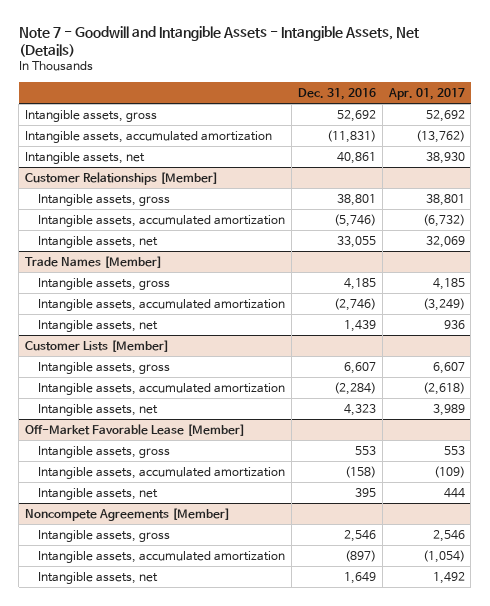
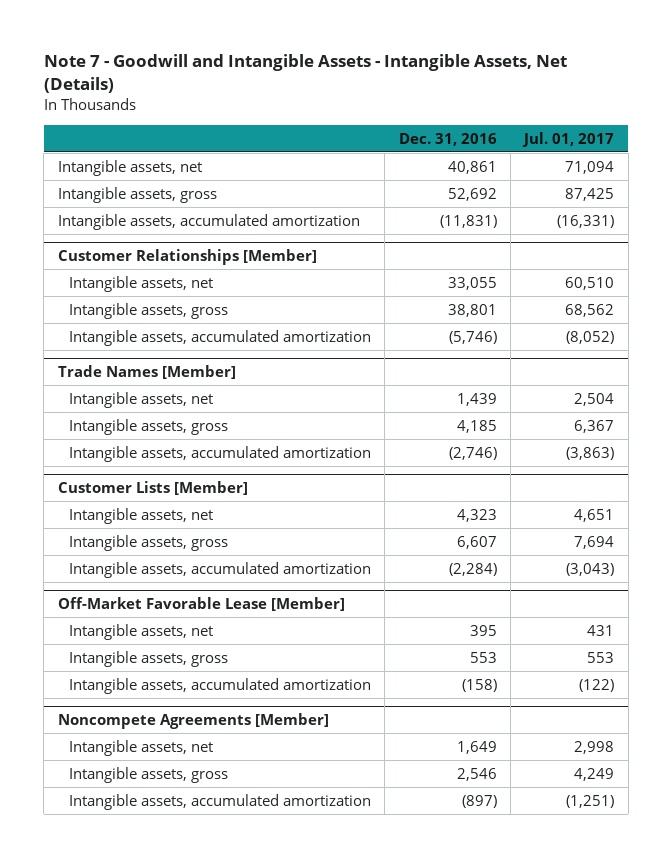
[387,87,465,100] Apr. 01, 2017 -> none
none -> [522,131,615,147] Jul. 01, 2017
[25,151,146,164] Intangible assets, net -> [57,159,202,176] Intangible assets, net
[38,235,159,248] Intangible assets, net -> [68,275,213,292] Intangible assets, net
[38,319,159,332] Intangible assets, net -> [68,391,213,408] Intangible assets, net
[38,403,159,416] Intangible assets, net -> [68,507,213,524] Intangible assets, net
[38,487,159,500] Intangible assets, net -> [68,623,213,640] Intangible assets, net
[38,571,159,584] Intangible assets, net -> [68,739,213,756] Intangible assets, net

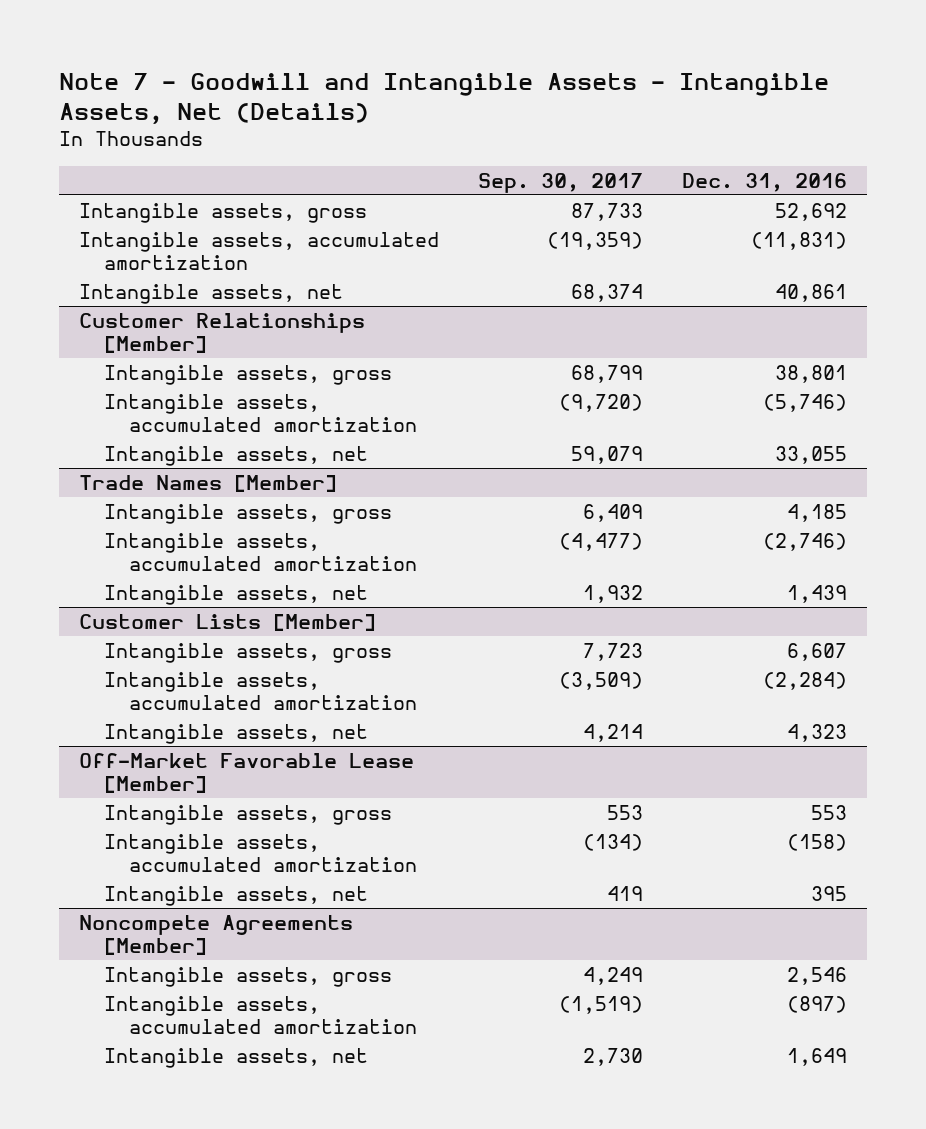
[522,131,615,147] Jul. 01, 2017 -> none
none -> [478,172,644,193] Sep. 30, 2017
[57,159,202,176] Intangible assets, net -> [78,283,343,304] Intangible assets, net
[68,275,213,292] Intangible assets, net -> [104,445,369,466] Intangible assets, net
[68,391,213,408] Intangible assets, net -> [104,584,369,605] Intangible assets, net
[68,507,213,524] Intangible assets, net -> [104,723,369,744] Intangible assets, net
[68,623,213,640] Intangible assets, net -> [104,885,369,906] Intangible assets, net
[68,739,213,756] Intangible assets, net -> [104,1047,369,1068] Intangible assets, net

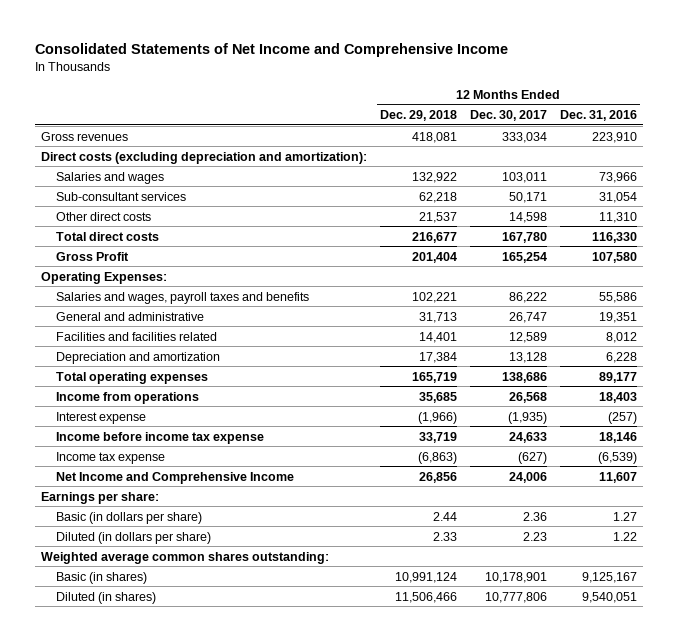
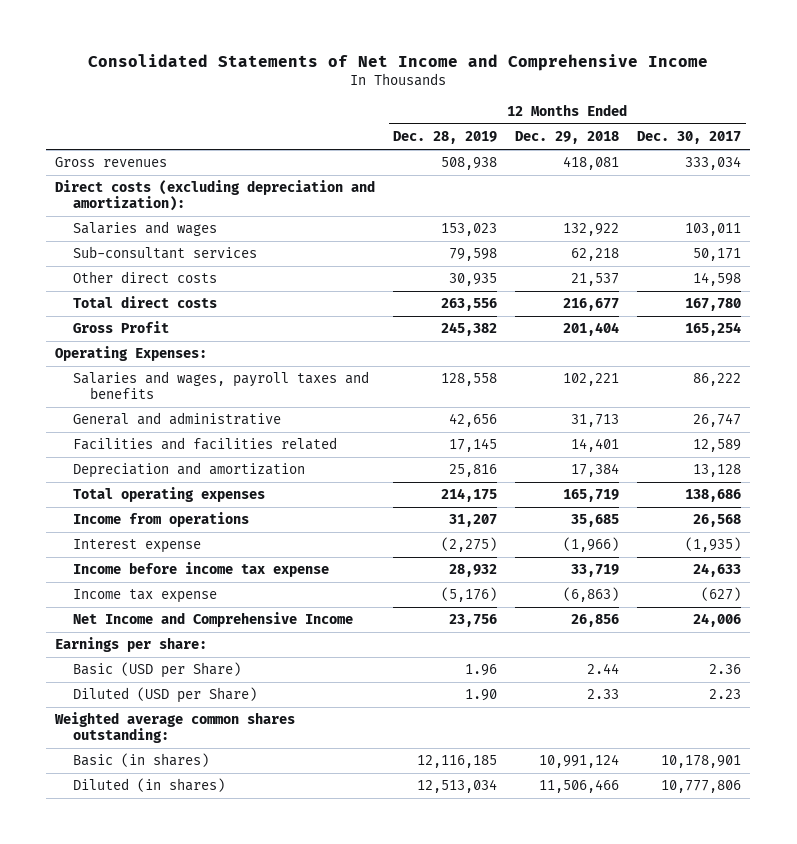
[559,110,637,122] Dec. 31, 2016 -> none
none -> [393,131,498,145] Dec. 28, 2019
[56,511,203,524] Basic (in dollars per share) -> [72,662,241,679] Basic (USD per Share)
[56,531,212,544] Diluted (in dollars per share) -> [72,687,257,704] Diluted (USD per Share)

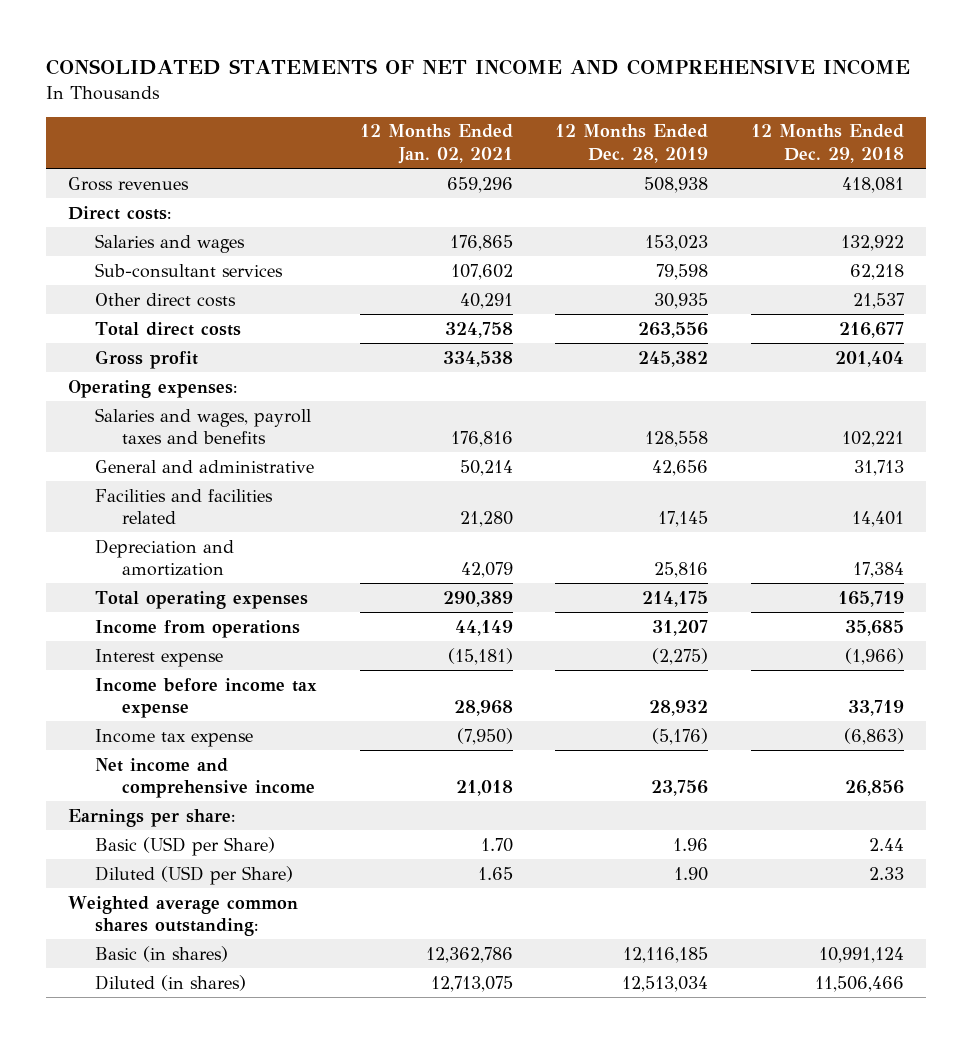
[88,54,709,72] Consolidated Statements of Net Income and Comprehensive Income -> [46,59,911,76] CONSOLIDATED STATEMENTS OF NET INCOME AND COMPREHENSIVE INCOME
[637,131,742,145] Dec. 30, 2017 -> none
none -> [359,124,513,164] 12 Months Ended Jan. 02, 2021
[55,180,376,212] Direct costs (excluding depreciation and amortization): -> [67,205,171,220] Direct costs:
[72,321,169,334] Gross Profit -> [94,349,198,369] Gross profit
[55,346,208,362] Operating Expenses: -> [67,379,237,398] Operating expenses:
[72,612,353,628] Net Income and Comprehensive Income -> [94,757,315,799] Net income and comprehensive income

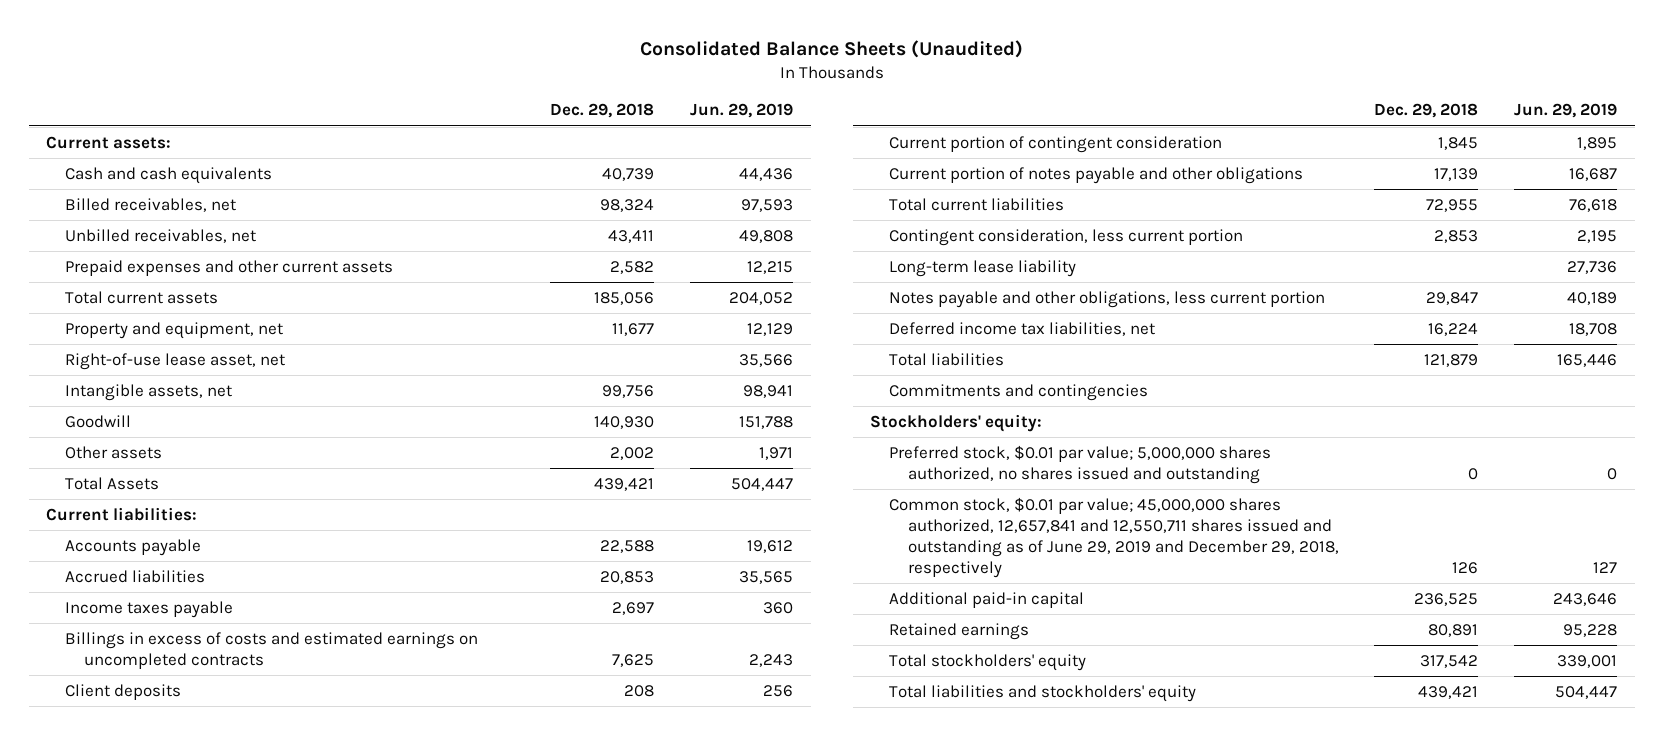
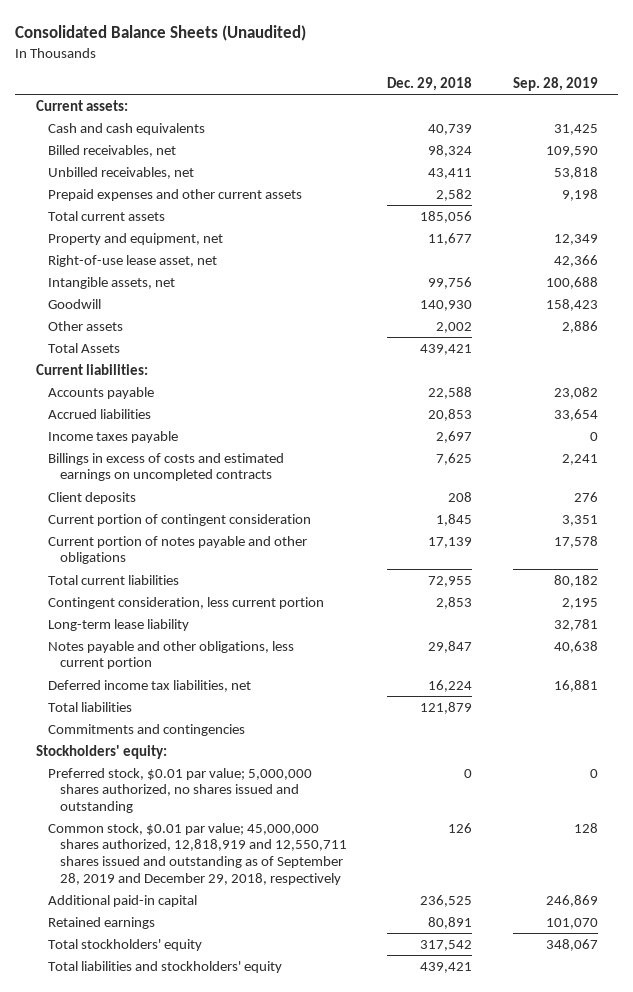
[689,103,793,119] Jun. 29, 2019 -> none
none -> [512,77,598,92] Sep. 28, 2019
[889,496,1339,578] Common stock, $0.01 par value; 45,000,000 shares authorized, 12,657,841 and 12,550,711 shares issued and outstanding as of June 29, 2019 and December 29, 2018, respectively -> [47,822,347,886] Common stock, $0.01 par value; 45,000,000 shares authorized, 12,818,919 and 12,550,711 shares issued and outstanding as of September 28, 2019 and December 29, 2018, respectively

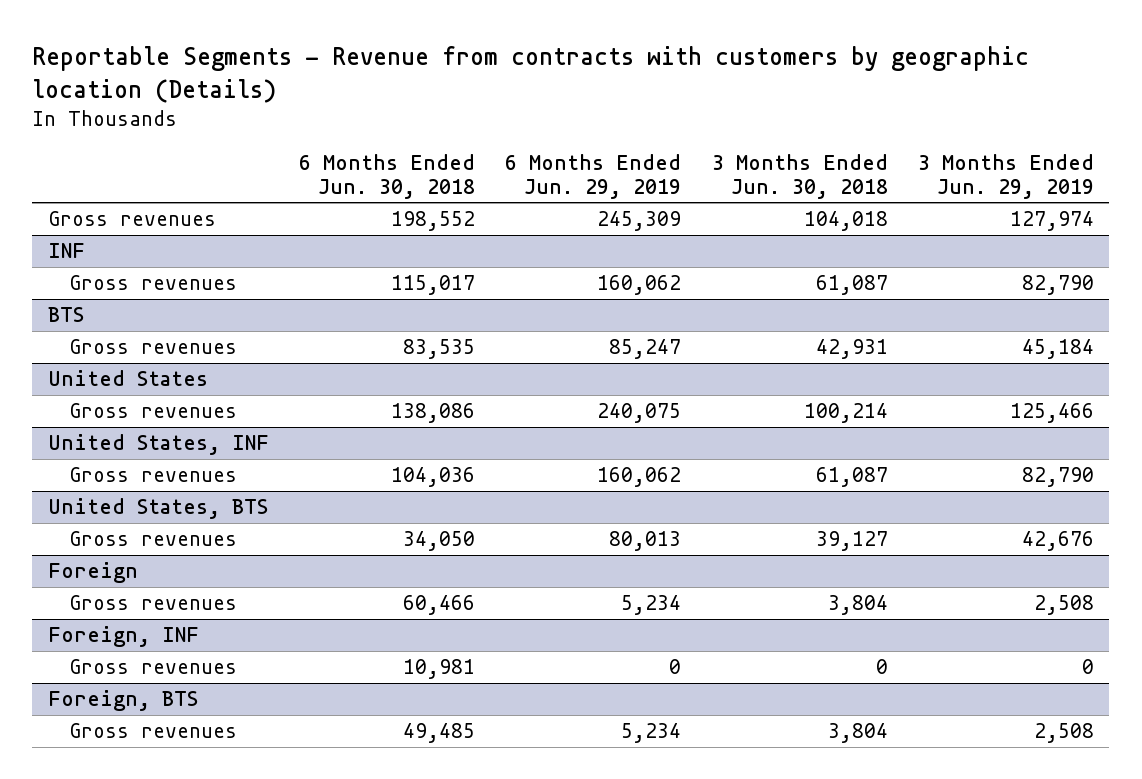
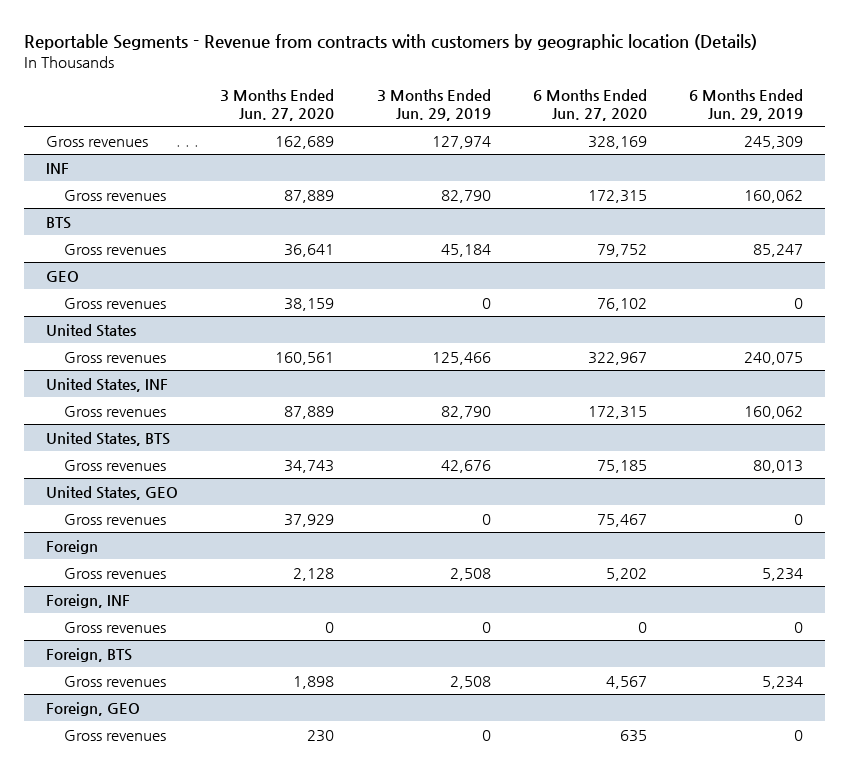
[298,153,475,199] 6 Months Ended Jun. 30, 2018 -> none
[711,153,888,199] 3 Months Ended Jun. 30, 2018 -> none
none -> [220,88,335,122] 3 Months Ended Jun. 27, 2020
none -> [532,88,647,122] 6 Months Ended Jun. 27, 2020
none -> [45,270,79,282] GEO
none -> [64,297,167,309] Gross revenues
none -> [45,485,178,500] United States, GEO
none -> [64,513,167,525] Gross revenues
none -> [45,701,140,716] Foreign, GEO
none -> [64,729,167,741] Gross revenues

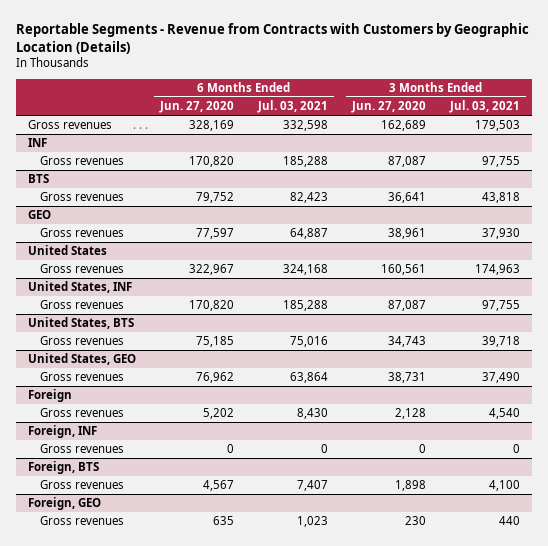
[24,33,758,50] Reportable Segments - Revenue from contracts with customers by geographic location (Details) -> [16,22,530,54] Reportable Segments - Revenue from Contracts with Customers by Geographic Location (Details)
[376,88,491,122] 3 Months Ended Jun. 29, 2019 -> none
[689,88,804,122] 6 Months Ended Jun. 29, 2019 -> none
none -> [257,100,329,114] Jul. 03, 2021
none -> [449,100,521,114] Jul. 03, 2021
[284,189,335,203] 87,889 -> [388,156,427,168] 87,087
[587,189,647,203] 172,315 -> [189,156,235,168] 170,820
[284,297,335,311] 38,159 -> [388,228,427,240] 38,961
[596,297,647,311] 76,102 -> [196,228,235,240] 77,597
[284,405,335,419] 87,889 -> [388,300,427,312] 87,087
[587,405,647,419] 172,315 -> [189,300,235,312] 170,820
[284,513,335,527] 37,929 -> [388,372,427,384] 38,731
[596,513,647,527] 75,467 -> [196,372,235,384] 76,962

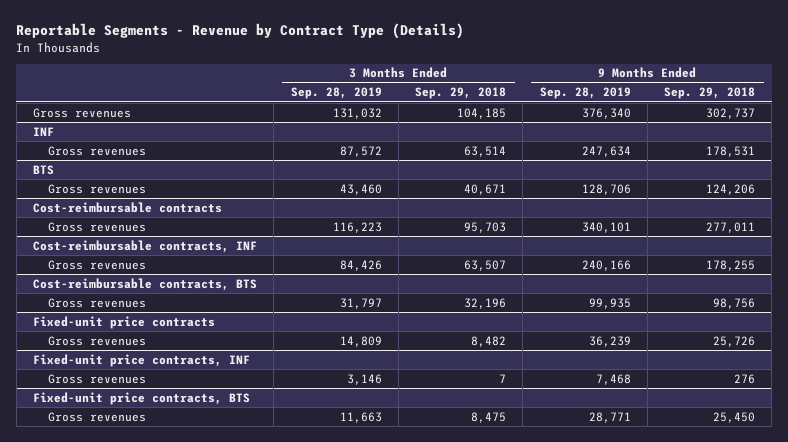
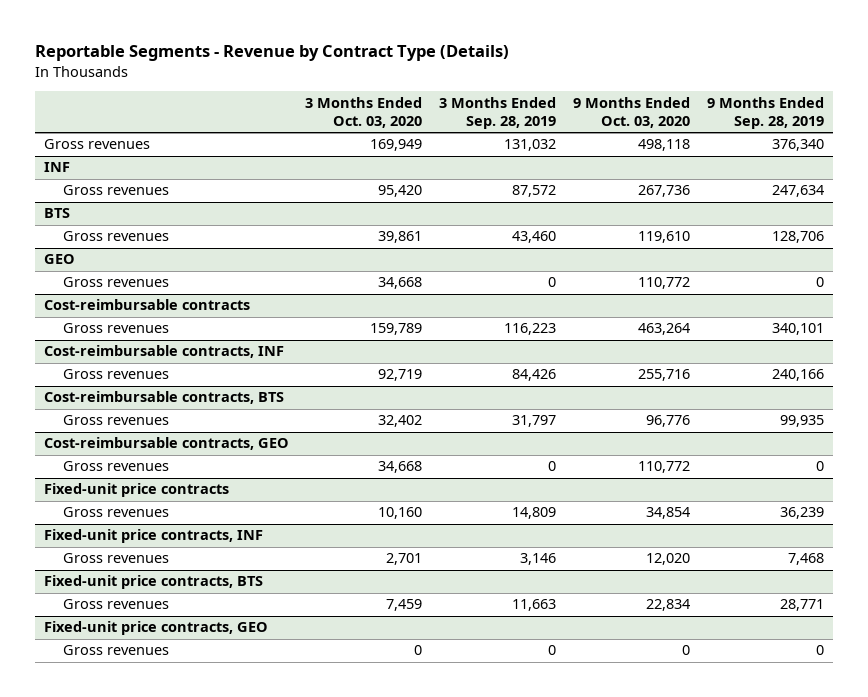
[415,87,507,100] Sep. 29, 2018 -> none
[664,87,756,100] Sep. 29, 2018 -> none
none -> [305,96,423,129] 3 Months Ended Oct. 03, 2020
none -> [573,96,691,129] 9 Months Ended Oct. 03, 2020
none -> [43,254,75,265] GEO
none -> [63,277,170,288] Gross revenues
none -> [43,437,289,451] Cost-reimbursable contracts, GEO
none -> [63,461,170,472] Gross revenues
none -> [43,621,268,636] Fixed-unit price contracts, GEO
none -> [63,645,170,656] Gross revenues

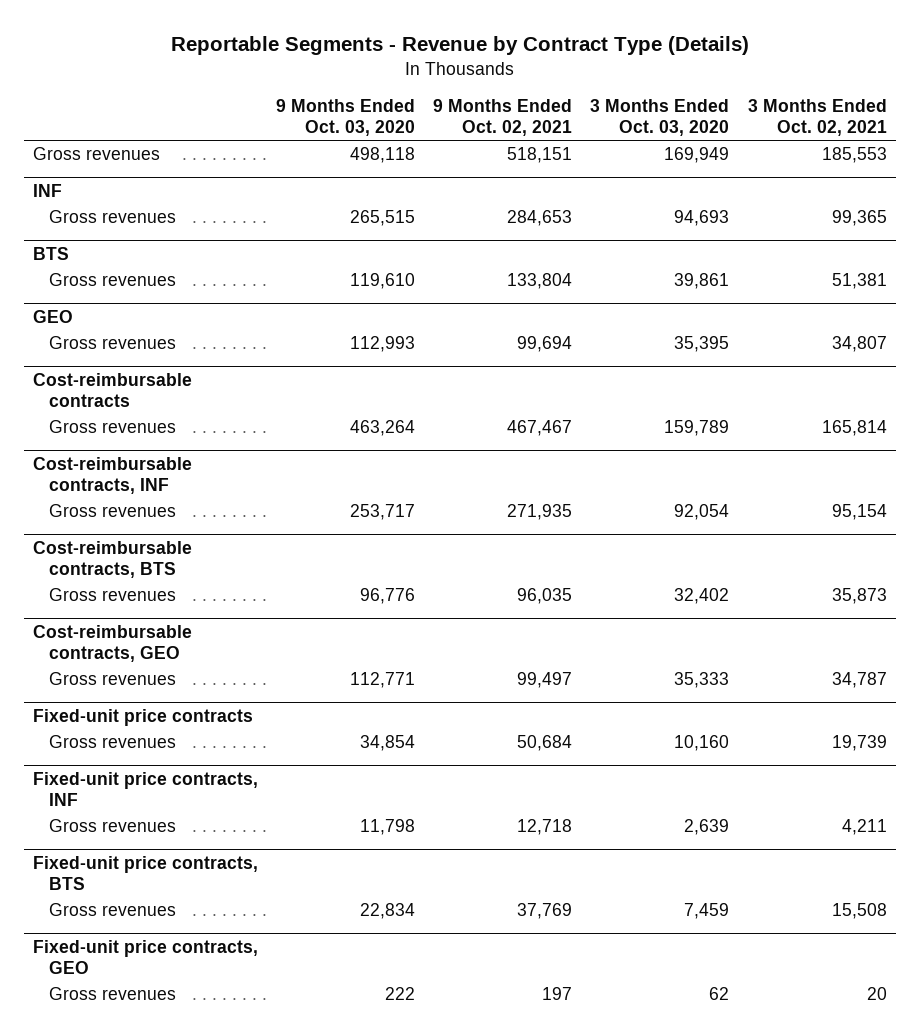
[439,96,557,130] 3 Months Ended Sep. 28, 2019 -> none
[707,96,825,130] 9 Months Ended Sep. 28, 2019 -> none
none -> [433,98,573,137] 9 Months Ended Oct. 02, 2021
none -> [747,98,887,137] 3 Months Ended Oct. 02, 2021
[378,185,423,198] 95,420 -> [674,210,730,227] 94,693
[638,185,691,198] 267,736 -> [349,210,415,227] 265,515
[378,277,423,290] 34,668 -> [674,336,730,353] 35,395
[638,277,691,290] 110,772 -> [349,336,415,353] 112,993
[378,369,423,382] 92,719 -> [674,504,730,521] 92,054
[638,369,691,382] 255,716 -> [349,504,415,521] 253,717
[378,461,423,474] 34,668 -> [674,672,730,689] 35,333
[638,461,691,474] 110,772 -> [349,672,415,689] 112,771
[386,553,423,566] 2,701 -> [684,819,730,836] 2,639
[646,553,691,566] 12,020 -> [359,819,415,836] 11,798
[414,645,423,656] 0 -> [709,987,730,1001] 62
[682,645,691,656] 0 -> [384,987,415,1001] 222

